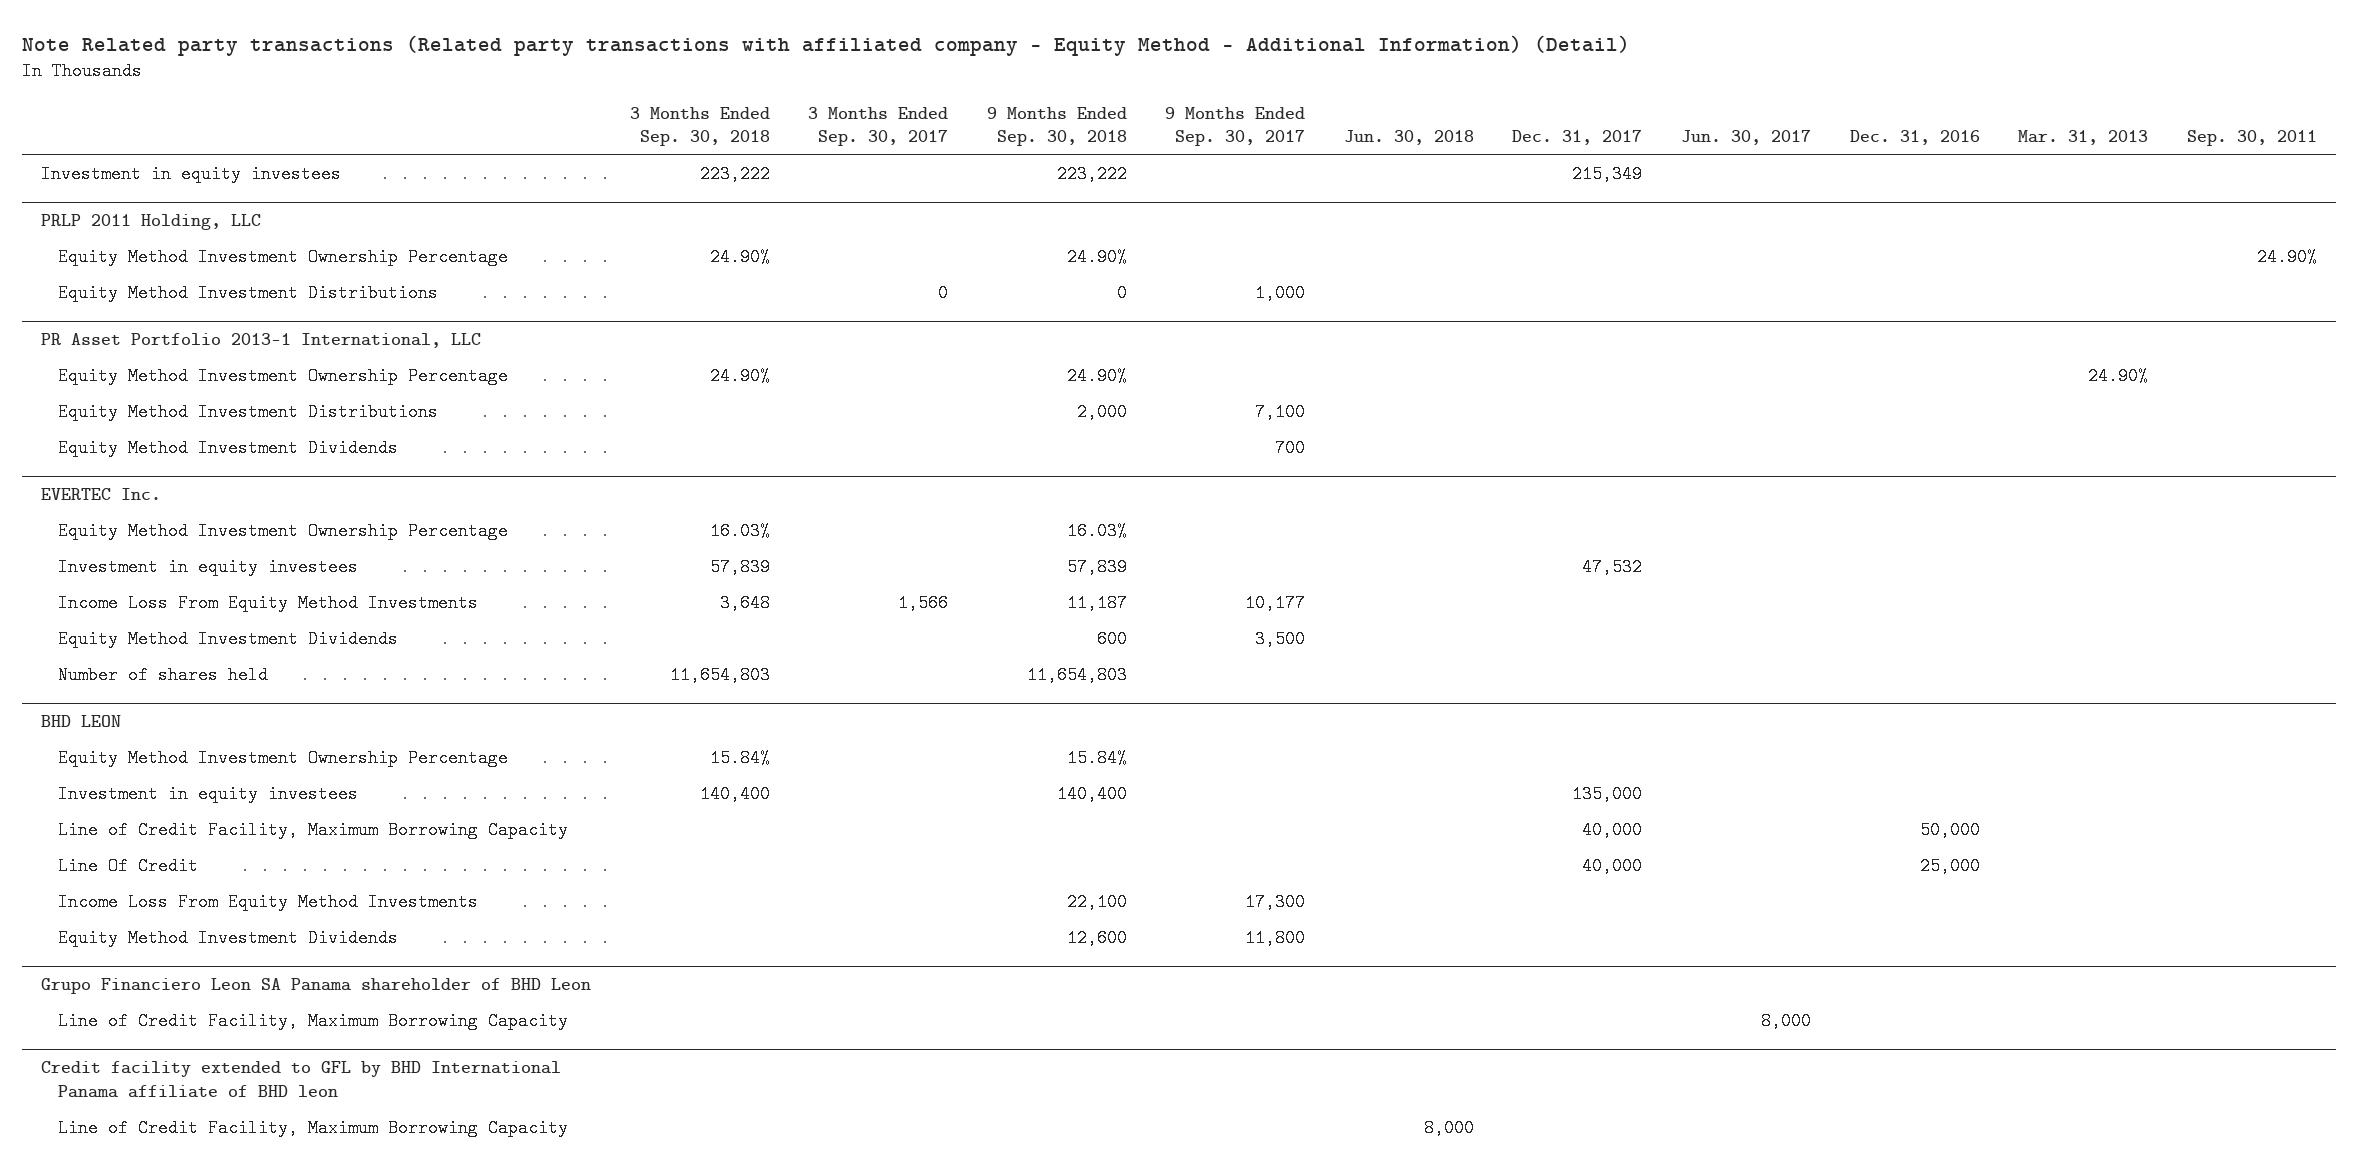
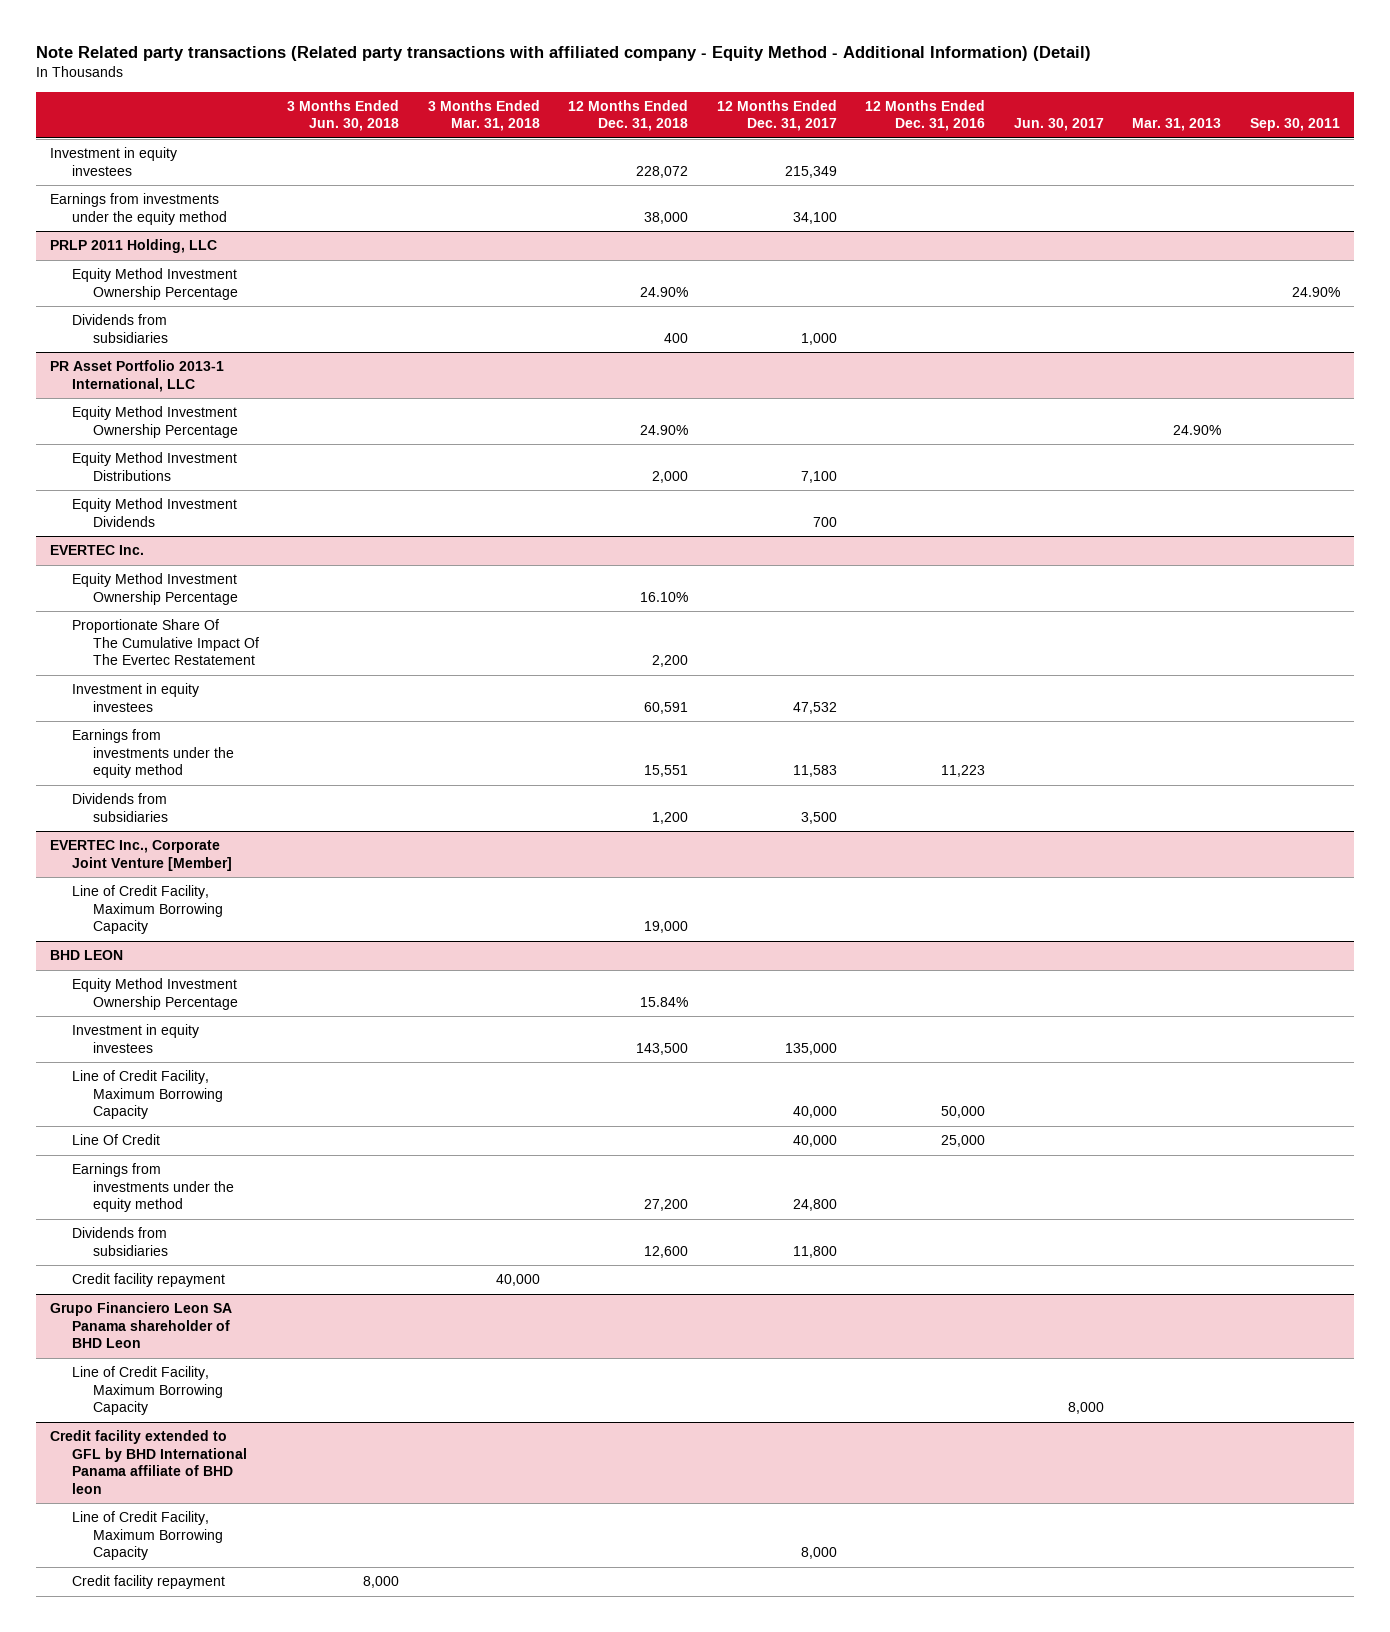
[629,106,770,147] 3 Months Ended Sep. 30, 2018 -> none
[808,106,949,147] 3 Months Ended Sep. 30, 2017 -> none
[986,106,1127,147] 9 Months Ended Sep. 30, 2018 -> none
[1165,106,1306,147] 9 Months Ended Sep. 30, 2017 -> none
[1343,130,1474,146] Jun. 30, 2018 -> none
[1512,130,1643,146] Dec. 31, 2017 -> none
[1849,130,1980,146] Dec. 31, 2016 -> none
none -> [287,99,400,132] 3 Months Ended Jun. 30, 2018
none -> [427,99,540,132] 3 Months Ended Mar. 31, 2018
none -> [568,99,689,132] 12 Months Ended Dec. 31, 2018
none -> [716,99,837,132] 12 Months Ended Dec. 31, 2017
none -> [865,99,986,132] 12 Months Ended Dec. 31, 2016
none -> [50,193,227,225] Earnings from investments under the equity method
[58,283,439,302] Equity Method Investment Distributions -> none
none -> [71,314,168,343] Dividends from subsidiaries
none -> [71,619,259,666] Proportionate Share Of The Cumulative Impact Of The Evertec Restatement
[58,629,399,648] Equity Method Investment Dividends -> none
[58,665,269,684] Number of shares held -> none
[58,593,479,612] Income Loss From Equity Method Investments -> [71,729,234,779] Earnings from investments under the equity method
none -> [71,793,168,822] Dividends from subsidiaries
none -> [50,840,232,871] EVERTEC Inc., Corporate Joint Venture [Member]
none -> [71,885,223,935] Line of Credit Facility, Maximum Borrowing Capacity
[58,928,399,947] Equity Method Investment Dividends -> none
[58,892,479,911] Income Loss From Equity Method Investments -> [71,1163,234,1213] Earnings from investments under the equity method
none -> [71,1227,168,1256] Dividends from subsidiaries
none -> [71,1273,225,1288] Credit facility repayment
none -> [71,1575,225,1590] Credit facility repayment

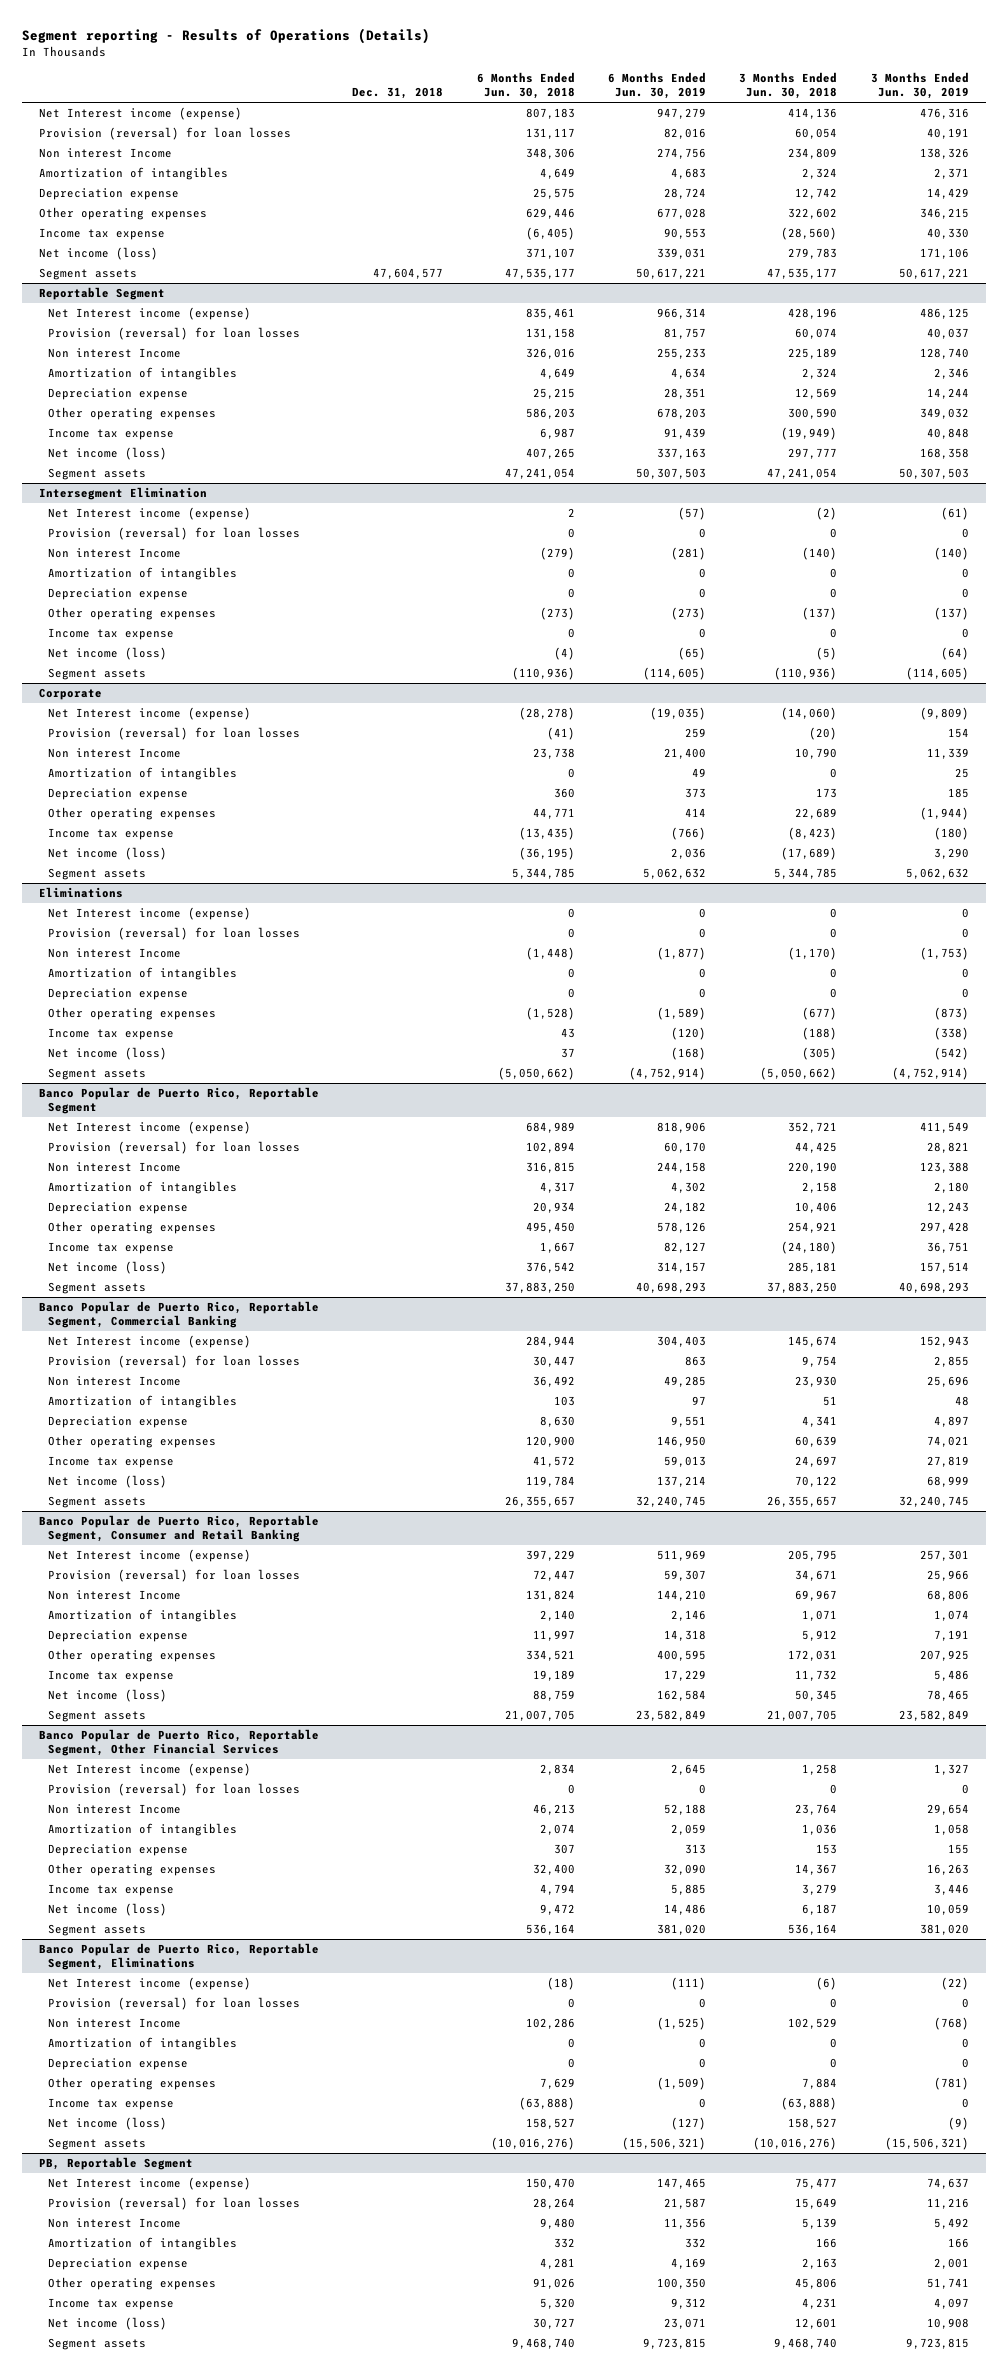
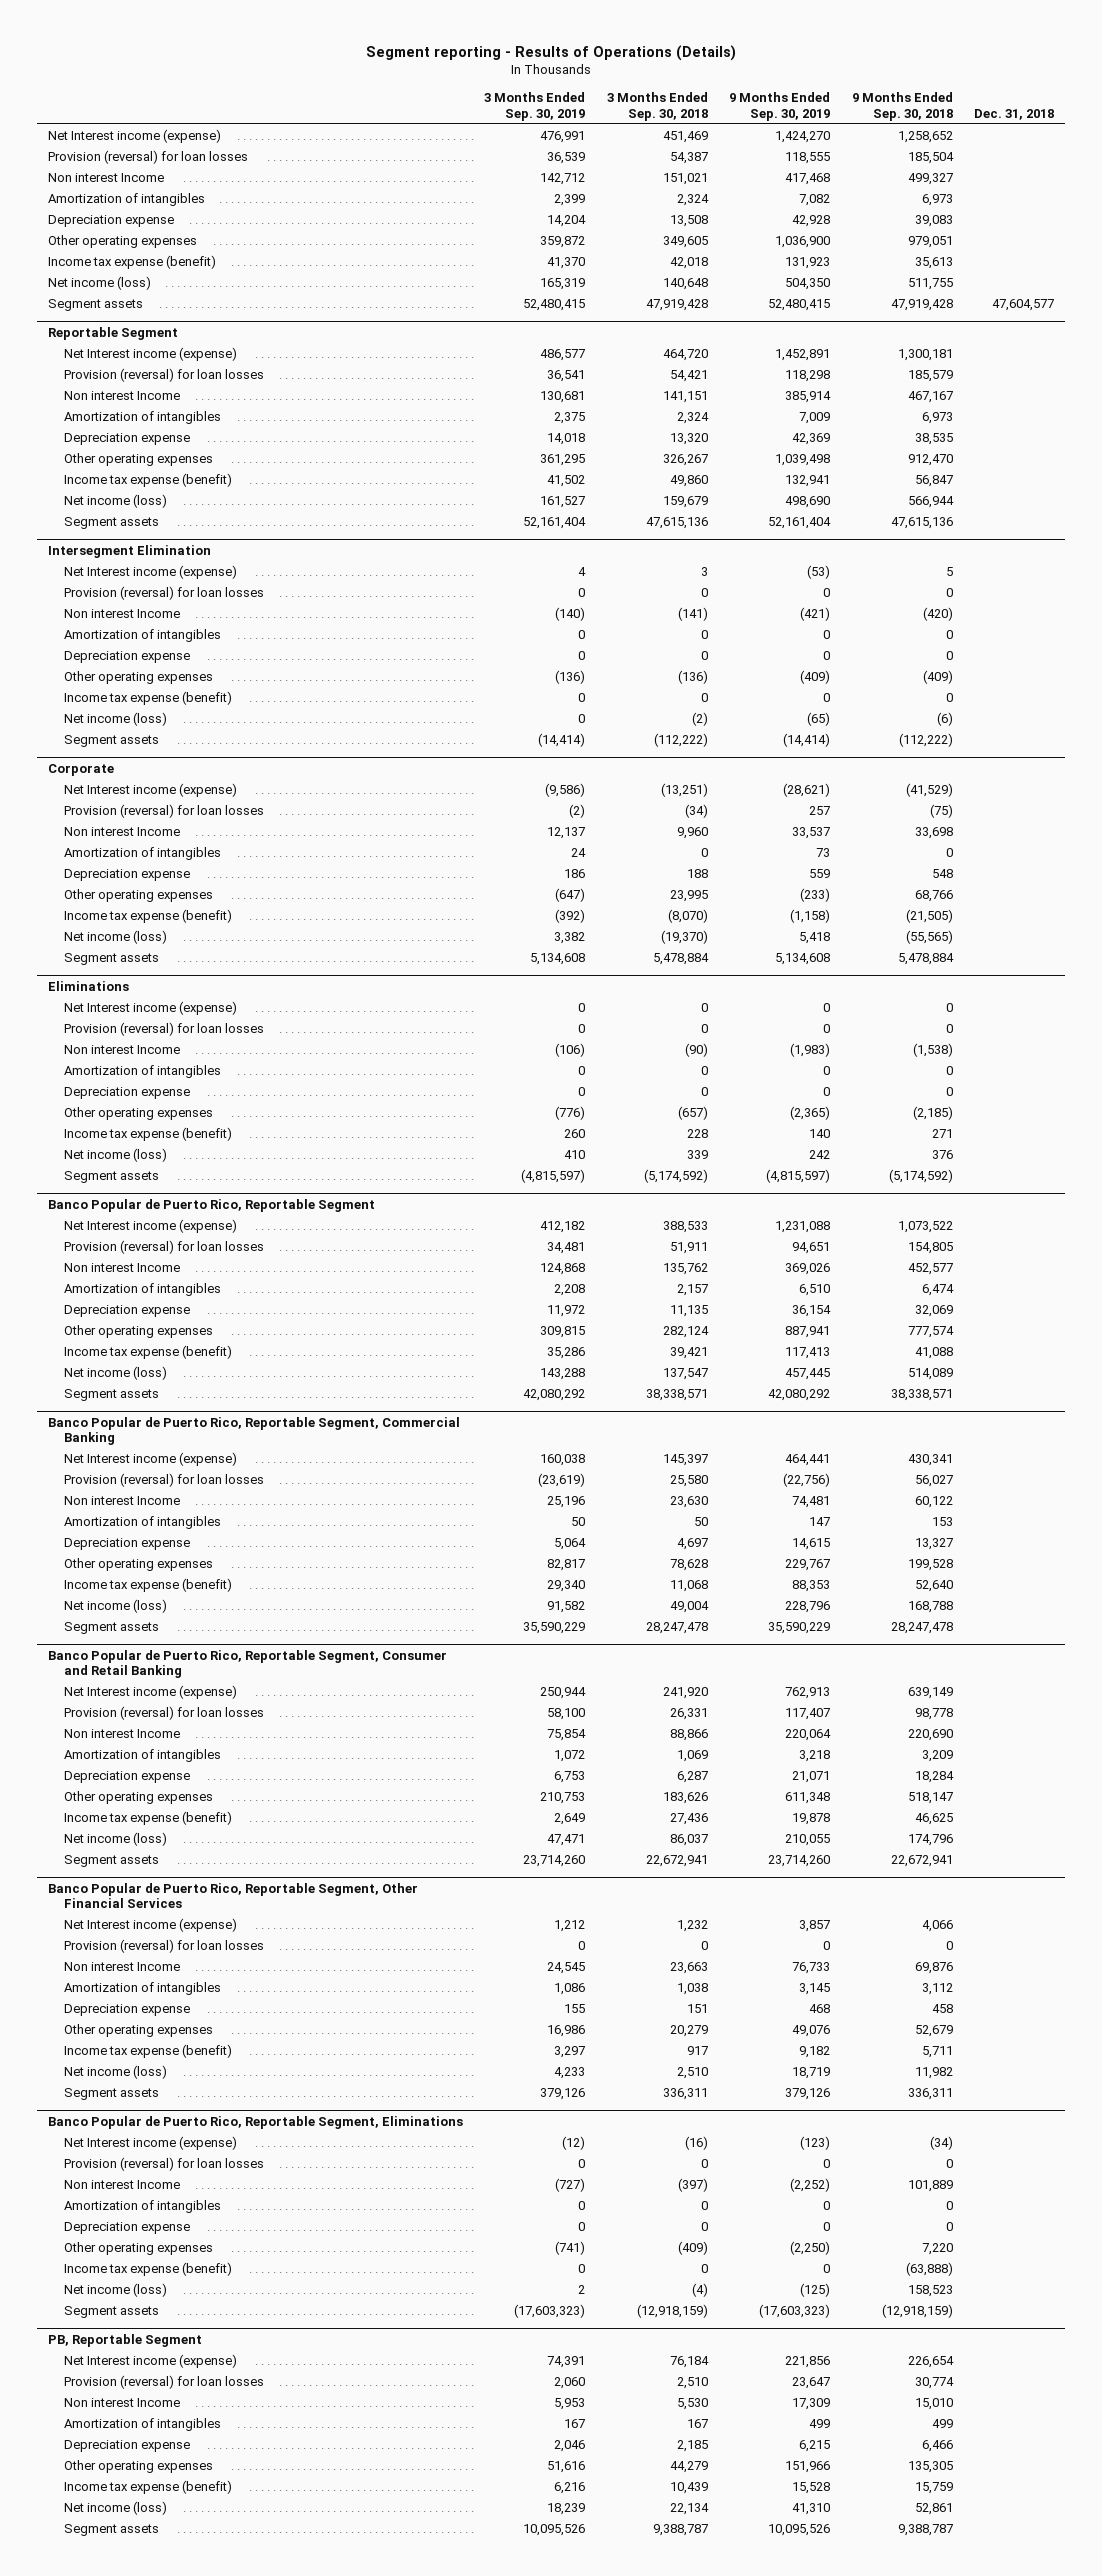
[476,72,575,99] 6 Months Ended Jun. 30, 2018 -> none
[608,72,707,99] 6 Months Ended Jun. 30, 2019 -> none
[739,72,838,99] 3 Months Ended Jun. 30, 2018 -> none
[870,72,969,99] 3 Months Ended Jun. 30, 2019 -> none
none -> [484,92,586,121] 3 Months Ended Sep. 30, 2019
none -> [606,92,708,121] 3 Months Ended Sep. 30, 2018
none -> [729,92,831,121] 9 Months Ended Sep. 30, 2019
none -> [851,92,953,121] 9 Months Ended Sep. 30, 2018
[38,228,165,241] Income tax expense -> [47,255,216,270] Income tax expense (benefit)
[47,428,174,441] Income tax expense -> [64,473,233,488] Income tax expense (benefit)
[47,628,174,641] Income tax expense -> [64,691,233,706] Income tax expense (benefit)
[47,828,174,841] Income tax expense -> [64,909,233,924] Income tax expense (benefit)
[47,1028,174,1041] Income tax expense -> [64,1127,233,1142] Income tax expense (benefit)
[47,1242,174,1255] Income tax expense -> [64,1345,233,1360] Income tax expense (benefit)
[47,1456,174,1469] Income tax expense -> [64,1578,233,1593] Income tax expense (benefit)
[47,1670,174,1683] Income tax expense -> [64,1811,233,1826] Income tax expense (benefit)
[47,1884,174,1897] Income tax expense -> [64,2044,233,2059] Income tax expense (benefit)
[47,2098,174,2111] Income tax expense -> [64,2262,233,2277] Income tax expense (benefit)
[47,2298,174,2311] Income tax expense -> [64,2480,233,2495] Income tax expense (benefit)

